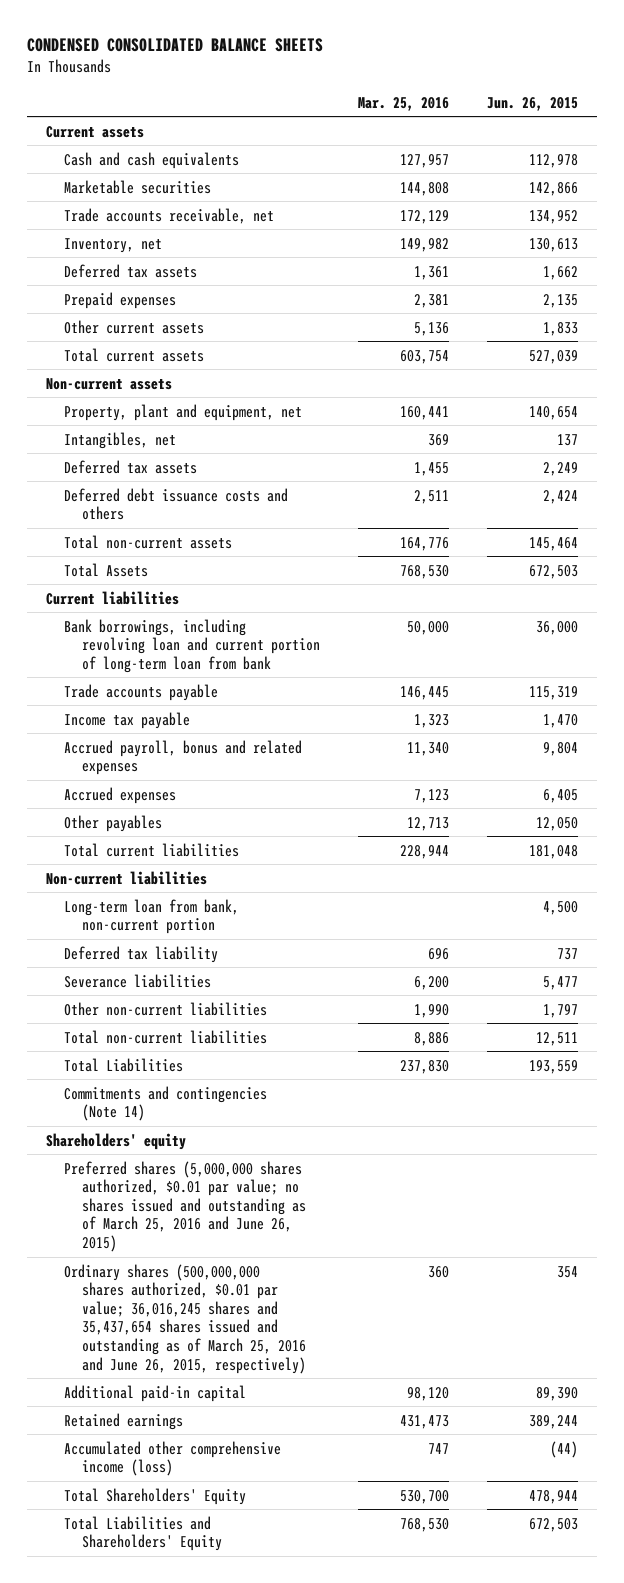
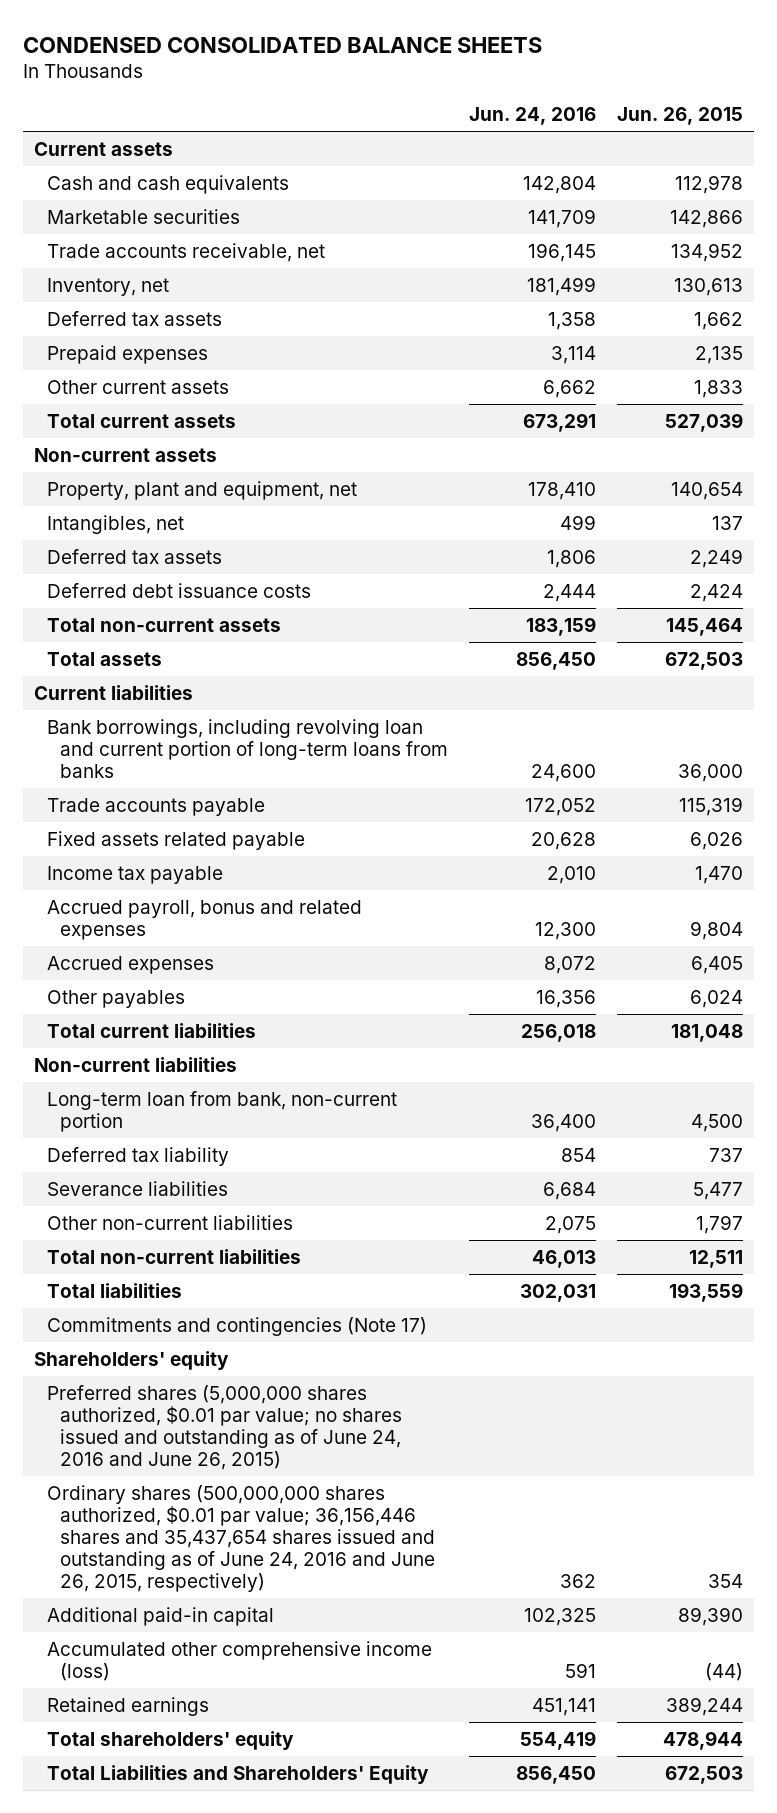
[358,96,450,111] Mar. 25, 2016 -> none
none -> [469,107,597,126] Jun. 24, 2016
[63,487,288,521] Deferred debt issuance costs and others -> [46,582,311,598] Deferred debt issuance costs
[63,562,148,577] Total Assets -> [46,651,162,666] Total assets
[63,618,321,673] Bank borrowings, including revolving loan and current portion of long-term loan from bank -> [46,718,449,778] Bank borrowings, including revolving loan and current portion of long-term loans from banks
none -> [46,830,305,850] Fixed assets related payable
[536,816,579,831] 12,050 -> [690,989,744,1008] 6,024
[63,1057,183,1072] Total Liabilities -> [46,1282,182,1298] Total liabilities
[63,1085,267,1122] Commitments and contingencies (Note 14) -> [46,1316,427,1336] Commitments and contingencies (Note 17)
[63,1160,307,1253] Preferred shares (5,000,000 shares authorized, $0.01 par value; no shares issued and outstanding as of March 25, 2016 and June 26, 2015) -> [46,1384,403,1470] Preferred shares (5,000,000 shares authorized, $0.01 par value; no shares issued and outstanding as of June 24, 2016 and June 26, 2015)
[63,1263,307,1374] Ordinary shares (500,000,000 shares authorized, $0.01 par value; 36,016,245 shares and 35,437,654 shares issued and outstanding as of March 25, 2016 and June 26, 2015, respectively) -> [46,1484,436,1592] Ordinary shares (500,000,000 shares authorized, $0.01 par value; 36,156,446 shares and 35,437,654 shares issued and outstanding as of June 24, 2016 and June 26, 2015, respectively)
[63,1412,183,1430] Retained earnings -> [46,1696,209,1716] Retained earnings
[63,1487,246,1505] Total Shareholders' Equity -> [46,1730,294,1750] Total shareholders' equity

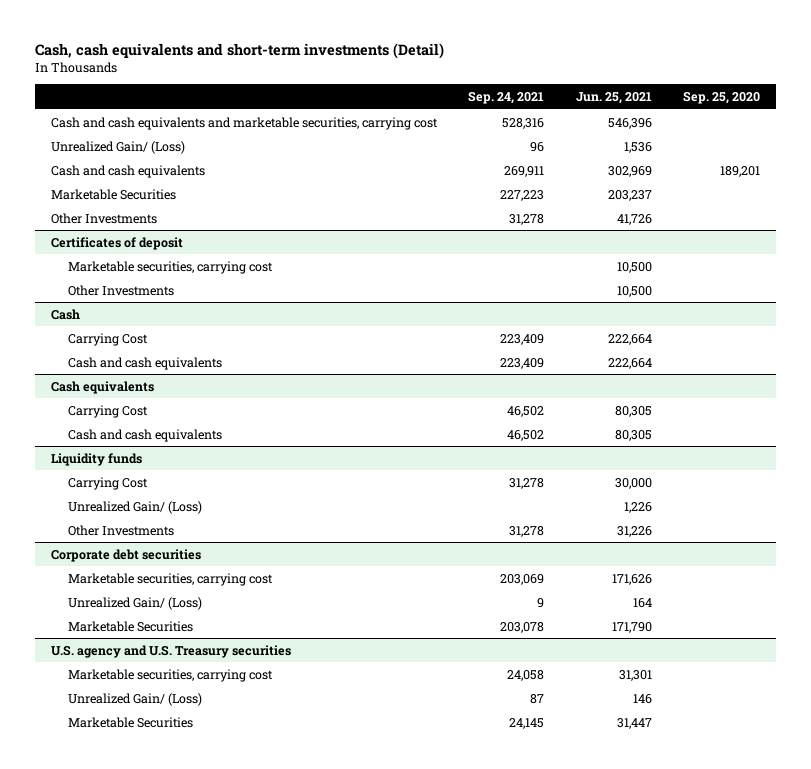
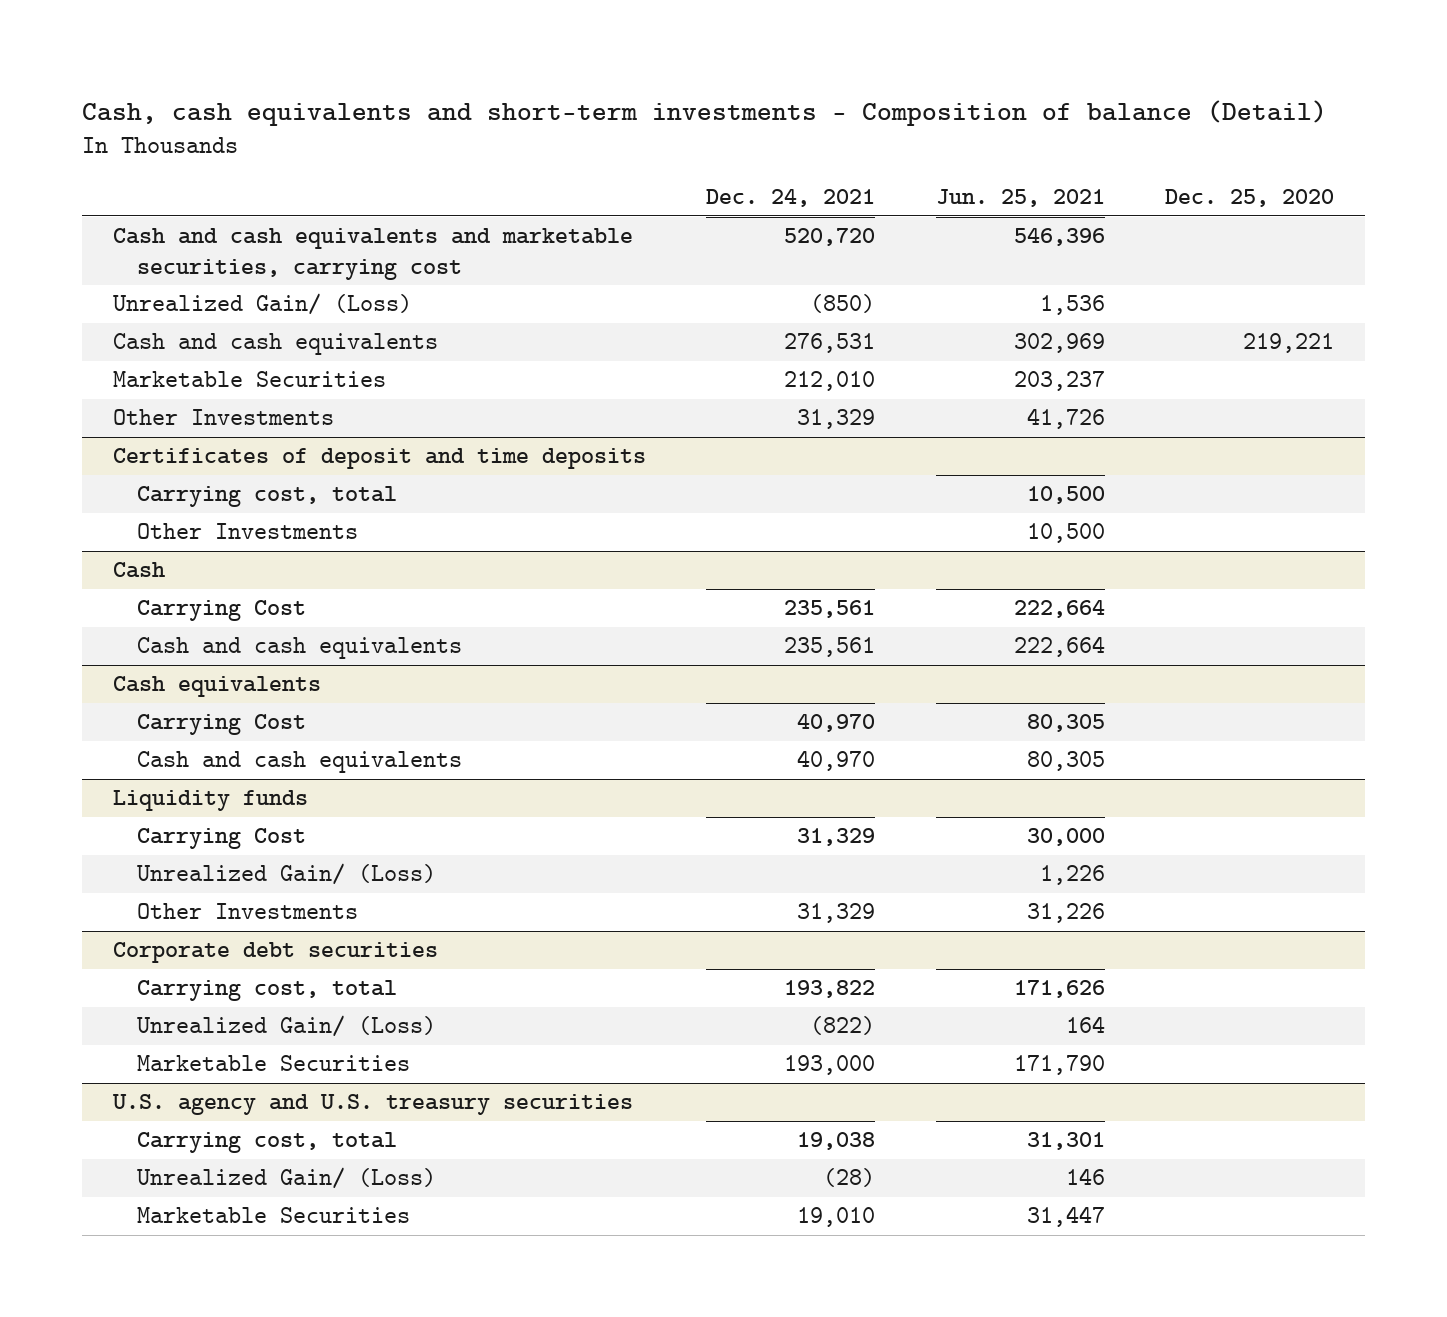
[35,42,445,59] Cash, cash equivalents and short-term investments (Detail) -> [82,100,1328,127] Cash, cash equivalents and short-term investments - Composition of balance (Detail)
[468,90,545,104] Sep. 24, 2021 -> none
[682,90,760,104] Sep. 25, 2020 -> none
none -> [706,189,876,208] Dec. 24, 2021
none -> [1165,189,1335,208] Dec. 25, 2020
[50,236,183,250] Certificates of deposit -> [112,448,646,470] Certificates of deposit and time deposits
[67,260,273,274] Marketable securities, carrying cost -> [136,486,397,508] Carrying cost, total
[67,572,273,586] Marketable securities, carrying cost -> [136,980,397,1002] Carrying cost, total
[50,644,291,658] U.S. agency and U.S. Treasury securities -> [111,1094,633,1116] U.S. agency and U.S. treasury securities
[67,668,273,682] Marketable securities, carrying cost -> [136,1132,397,1154] Carrying cost, total

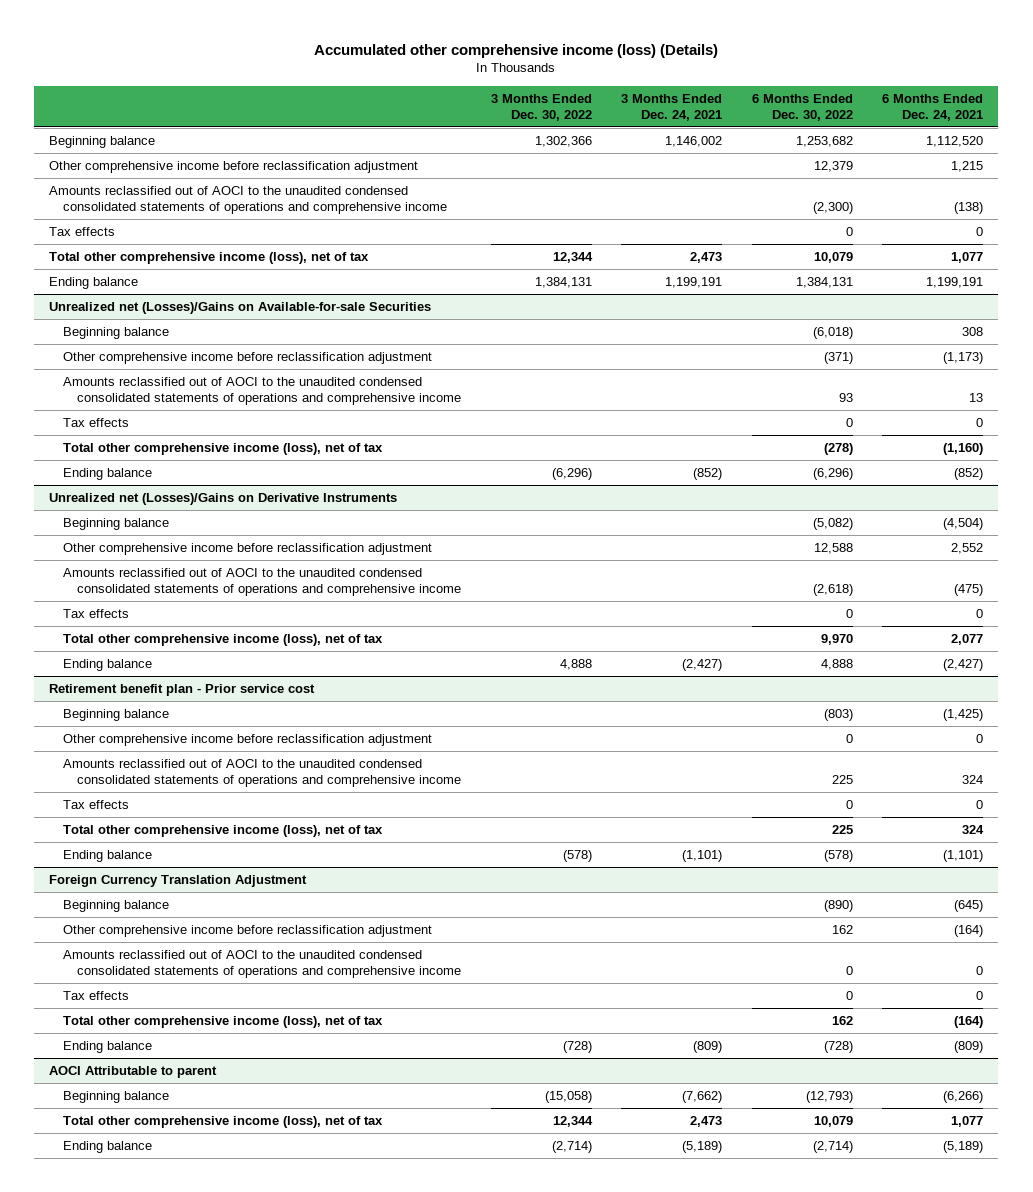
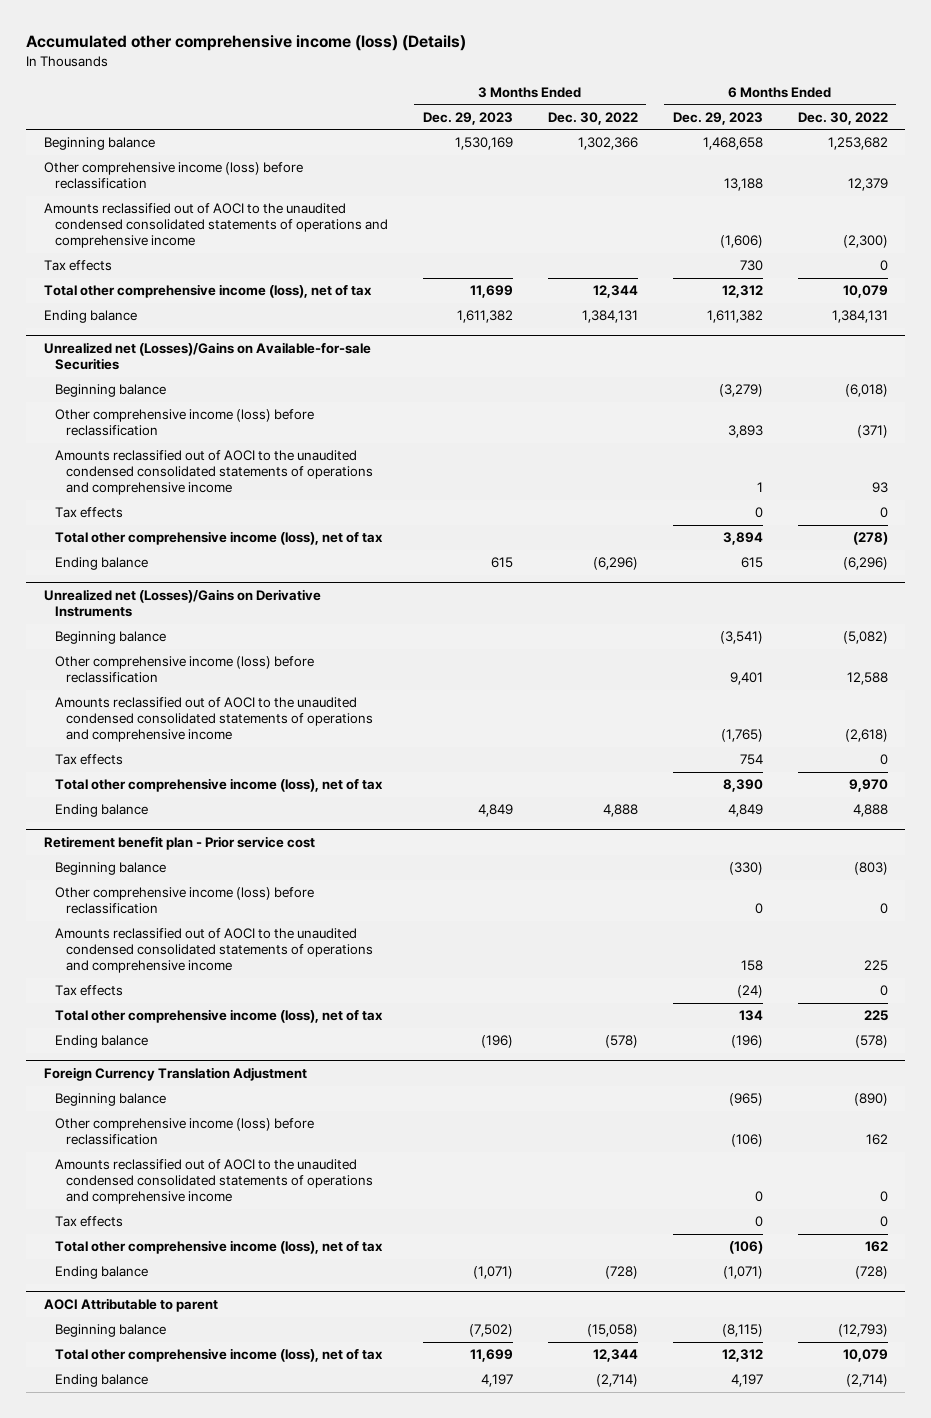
[621,93,723,121] 3 Months Ended Dec. 24, 2021 -> none
[882,93,984,121] 6 Months Ended Dec. 24, 2021 -> none
none -> [422,111,513,125] Dec. 29, 2023
none -> [672,111,763,125] Dec. 29, 2023
[49,161,419,174] Other comprehensive income before reclassification adjustment -> [43,162,303,190] Other comprehensive income (loss) before reclassification
[63,352,433,365] Other comprehensive income before reclassification adjustment -> [54,409,314,437] Other comprehensive income (loss) before reclassification
[63,543,433,556] Other comprehensive income before reclassification adjustment -> [54,656,314,684] Other comprehensive income (loss) before reclassification
[63,734,433,747] Other comprehensive income before reclassification adjustment -> [54,887,314,915] Other comprehensive income (loss) before reclassification
[63,925,433,938] Other comprehensive income before reclassification adjustment -> [54,1118,314,1146] Other comprehensive income (loss) before reclassification

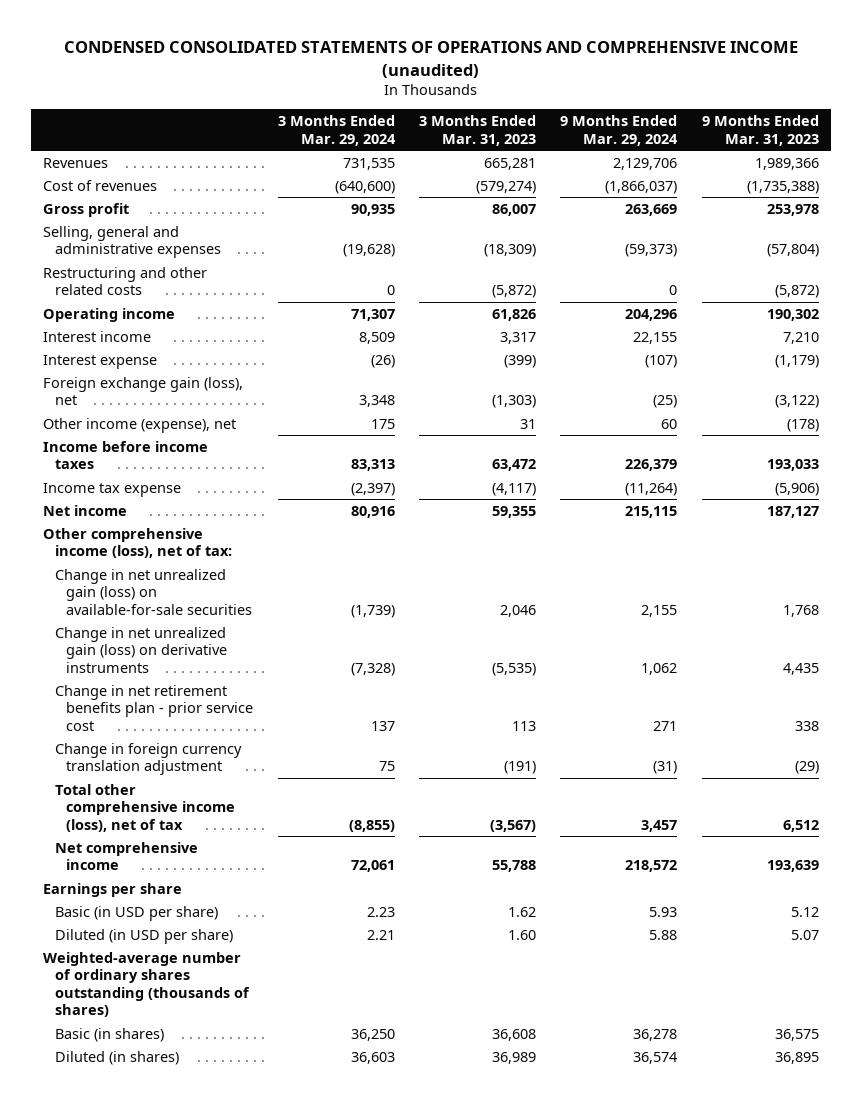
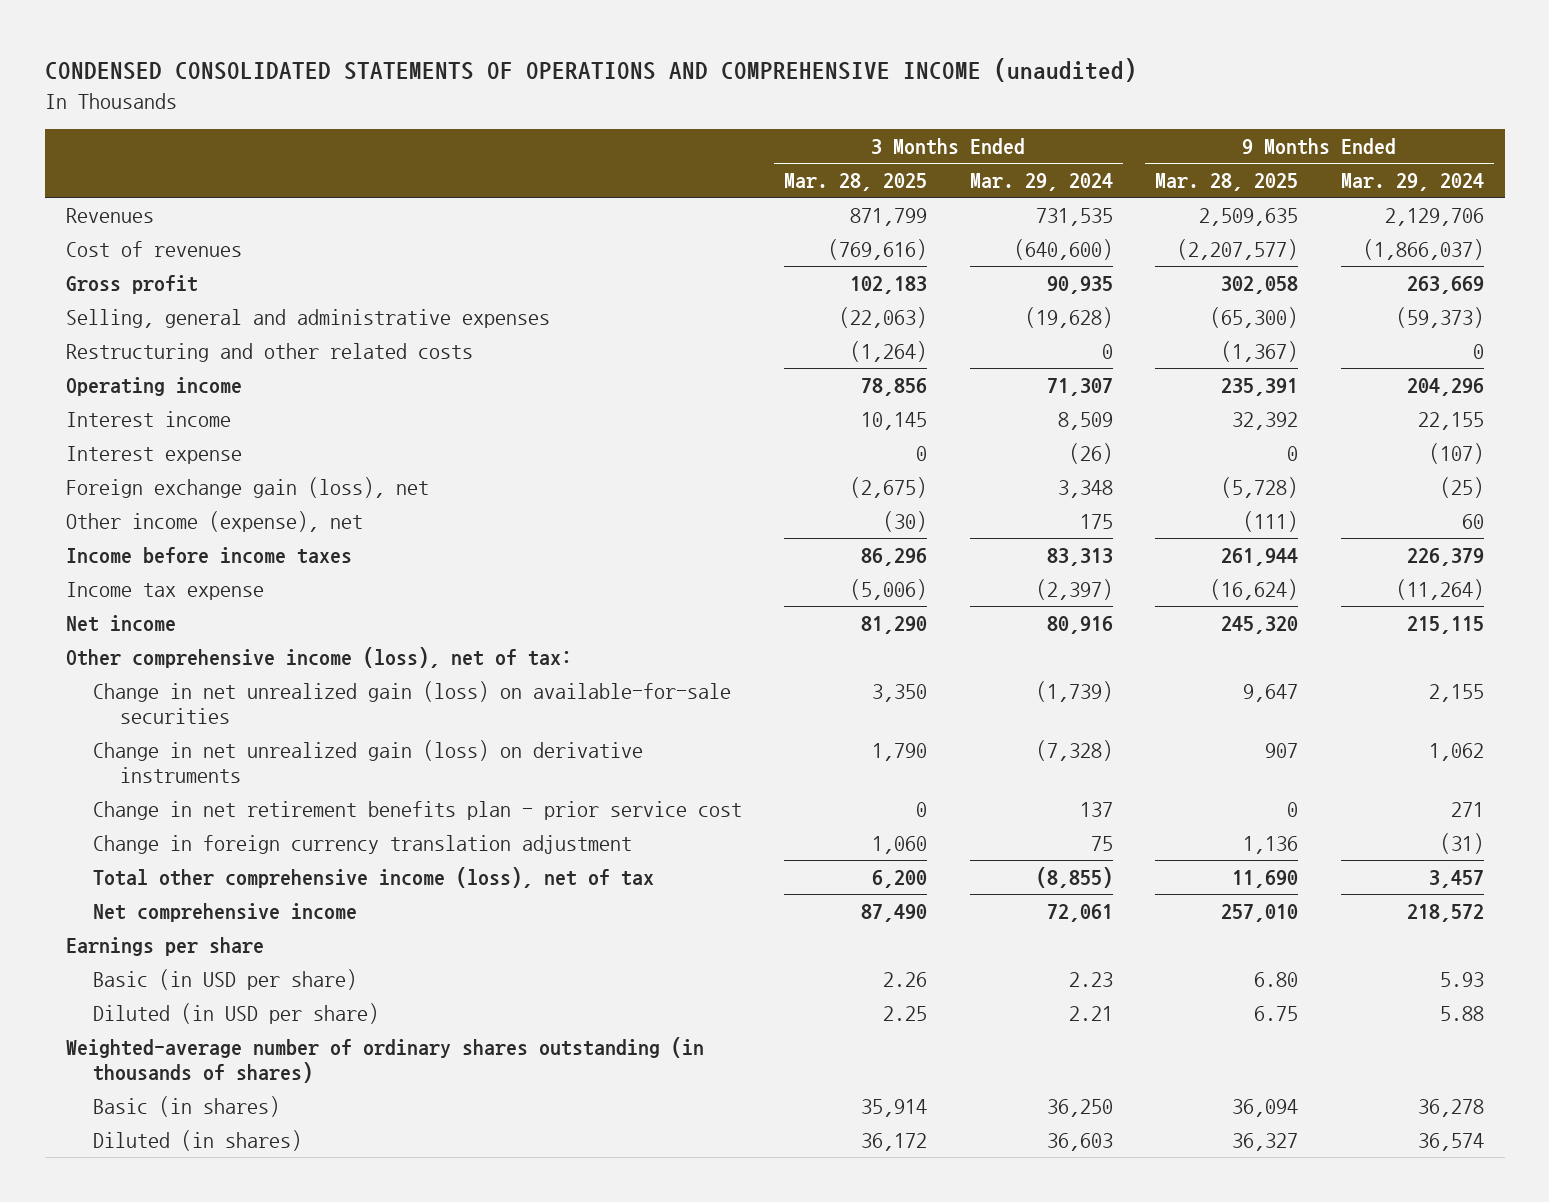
[418,115,536,146] 3 Months Ended Mar. 31, 2023 -> none
[701,115,819,146] 9 Months Ended Mar. 31, 2023 -> none
none -> [784,173,928,192] Mar. 28, 2025
none -> [1155,173,1299,192] Mar. 28, 2025
[43,951,250,1018] Weighted-average number of ordinary shares outstanding (thousands of shares) -> [65,1036,704,1084] Weighted-average number of ordinary shares outstanding (in thousands of shares)

